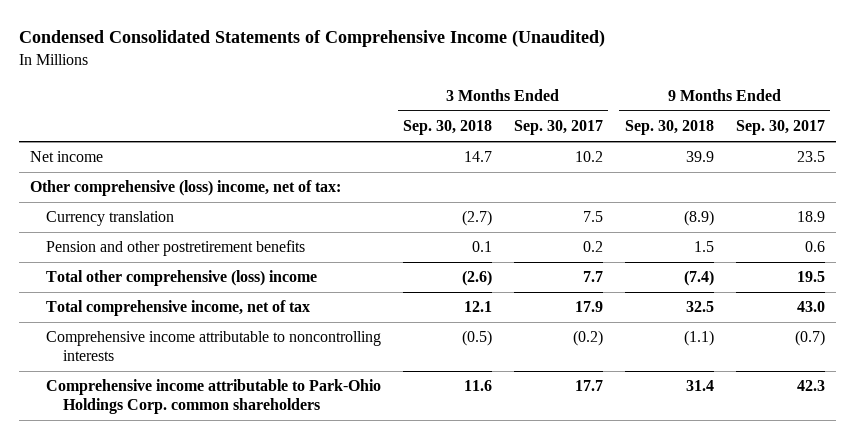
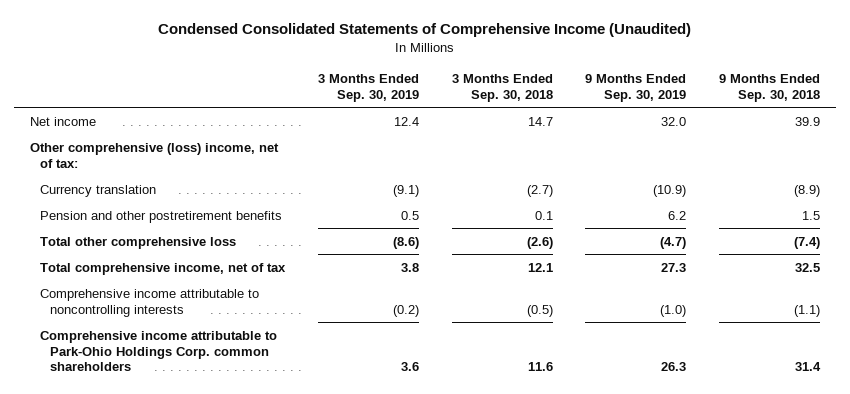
[514,120,604,136] Sep. 30, 2017 -> none
[735,120,825,136] Sep. 30, 2017 -> none
none -> [317,73,419,102] 3 Months Ended Sep. 30, 2019
none -> [585,73,687,102] 9 Months Ended Sep. 30, 2019
[46,270,318,287] Total other comprehensive (loss) income -> [40,236,237,249] Total other comprehensive loss

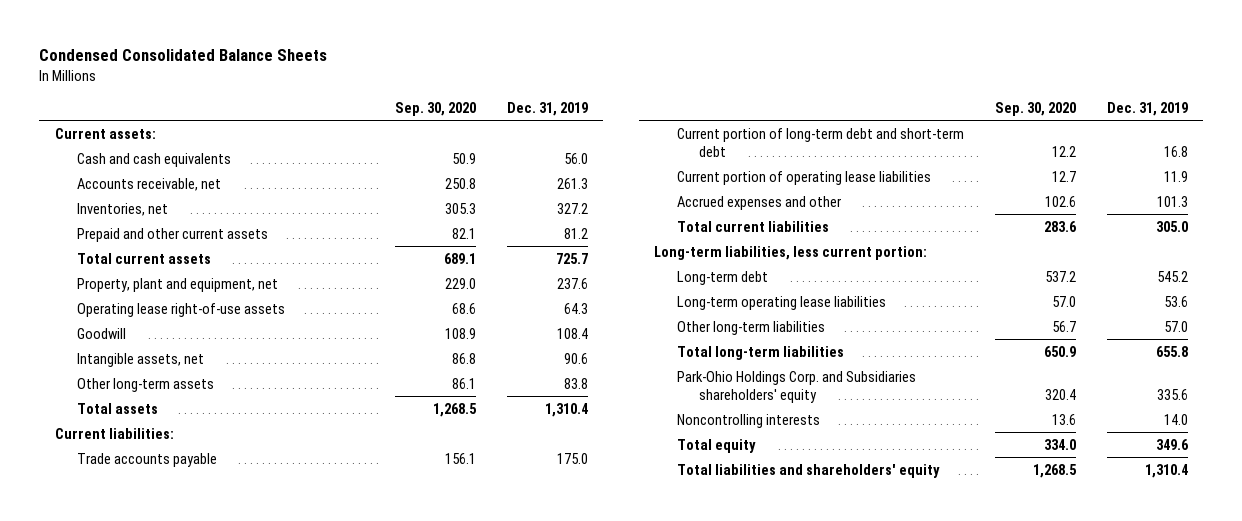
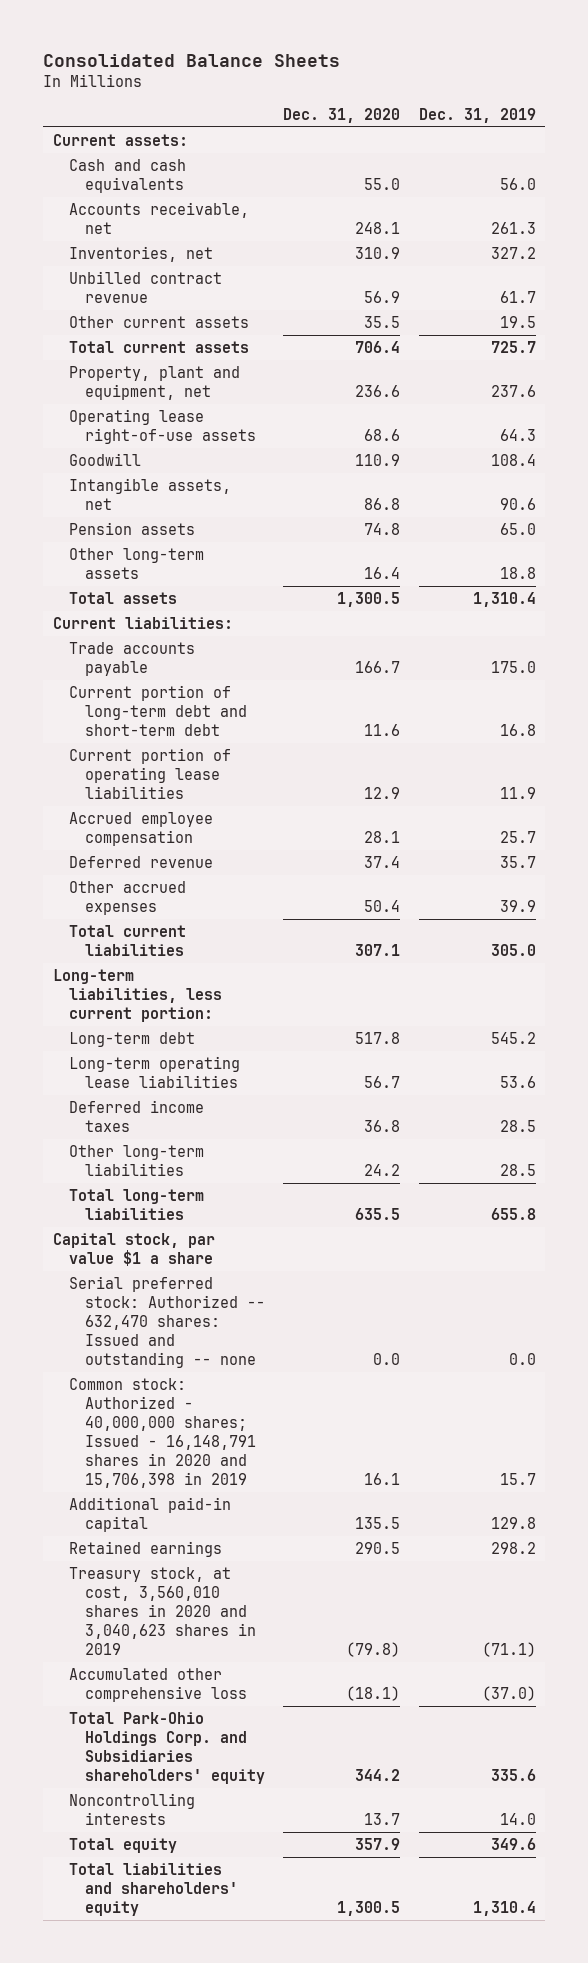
[39,49,328,62] Condensed Consolidated Balance Sheets -> [43,53,341,67] Consolidated Balance Sheets
[394,101,476,116] Sep. 30, 2020 -> none
none -> [283,108,401,124] Dec. 31, 2020
none -> [68,270,222,303] Unbilled contract revenue
[77,227,269,242] Prepaid and other current assets -> [68,315,249,328] Other current assets
[563,227,588,239] 81.2 -> [499,315,536,328] 19.5
none -> [68,521,195,535] Pension assets
[563,377,588,389] 83.8 -> [499,566,536,579] 18.8
none -> [68,811,213,846] Accrued employee compensation
none -> [68,855,213,868] Deferred revenue
[676,195,841,210] Accrued expenses and other -> [68,880,186,915] Other accrued expenses
[1156,195,1188,207] 101.3 -> [499,899,536,912] 39.9
none -> [68,1099,204,1132] Deferred income taxes
[1163,320,1188,332] 57.0 -> [499,1163,536,1176] 28.5
none -> [52,1232,215,1266] Capital stock, par value $1 a share
none -> [68,1275,266,1368] Serial preferred stock: Authorized -- 632,470 shares: Issued and outstanding -- none
none -> [68,1377,257,1488] Common stock: Authorized - 40,000,000 shares; Issued - 16,148,791 shares in 2020 and 15,706,398 in 2019
none -> [68,1496,231,1532] Additional paid-in capital
none -> [68,1540,222,1557] Retained earnings
none -> [68,1566,257,1655] Treasury stock, at cost, 3,560,010 shares in 2020 and 3,040,623 shares in 2019
none -> [68,1667,248,1702] Accumulated other comprehensive loss
[676,370,916,403] Park-Ohio Holdings Corp. and Subsidiaries shareholders' equity -> [68,1711,266,1784] Total Park-Ohio Holdings Corp. and Subsidiaries shareholders' equity

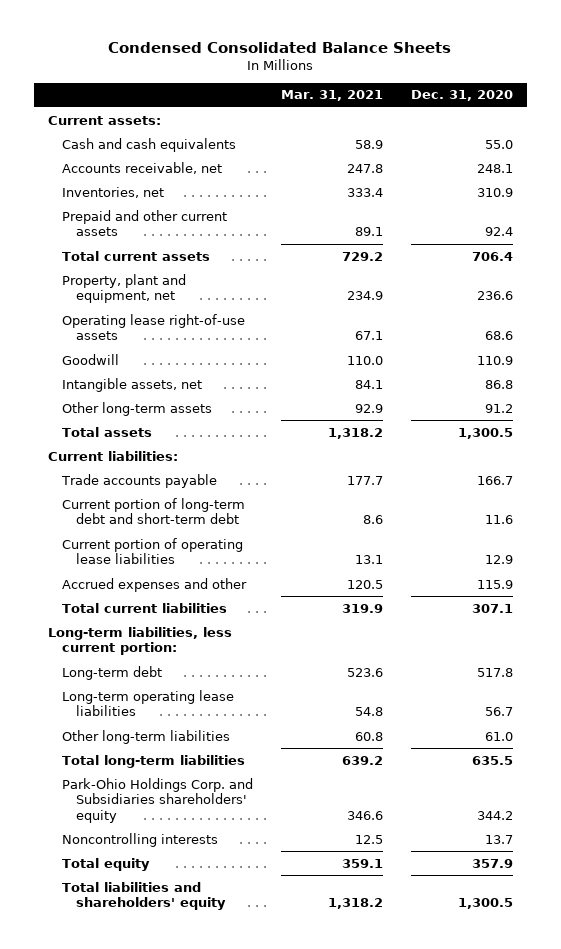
[43,53,341,67] Consolidated Balance Sheets -> [108,42,452,54] Condensed Consolidated Balance Sheets
[418,108,536,124] Dec. 31, 2019 -> none
none -> [281,90,384,102] Mar. 31, 2021
[68,270,222,303] Unbilled contract revenue -> none
[68,315,249,328] Other current assets -> [61,209,227,237] Prepaid and other current assets
[364,315,401,328] 35.5 -> [485,227,514,237] 92.4
[68,521,195,535] Pension assets -> none
[364,566,401,579] 16.4 -> [485,403,514,413] 91.2
[68,811,213,846] Accrued employee compensation -> none
[68,855,213,868] Deferred revenue -> none
[68,880,186,915] Other accrued expenses -> [61,577,247,592] Accrued expenses and other
[364,899,401,912] 50.4 -> [477,579,514,589] 115.9
[68,1099,204,1132] Deferred income taxes -> none
[364,1163,401,1176] 24.2 -> [485,731,514,741] 61.0
[52,1232,215,1266] Capital stock, par value $1 a share -> none
[68,1275,266,1368] Serial preferred stock: Authorized -- 632,470 shares: Issued and outstanding -- none -> none
[68,1377,257,1488] Common stock: Authorized - 40,000,000 shares; Issued - 16,148,791 shares in 2020 and 15,706,398 in 2019 -> none
[68,1496,231,1532] Additional paid-in capital -> none
[68,1540,222,1557] Retained earnings -> none
[68,1566,257,1655] Treasury stock, at cost, 3,560,010 shares in 2020 and 3,040,623 shares in 2019 -> none
[68,1667,248,1702] Accumulated other comprehensive loss -> none
[68,1711,266,1784] Total Park-Ohio Holdings Corp. and Subsidiaries shareholders' equity -> [61,777,253,823] Park-Ohio Holdings Corp. and Subsidiaries shareholders' equity

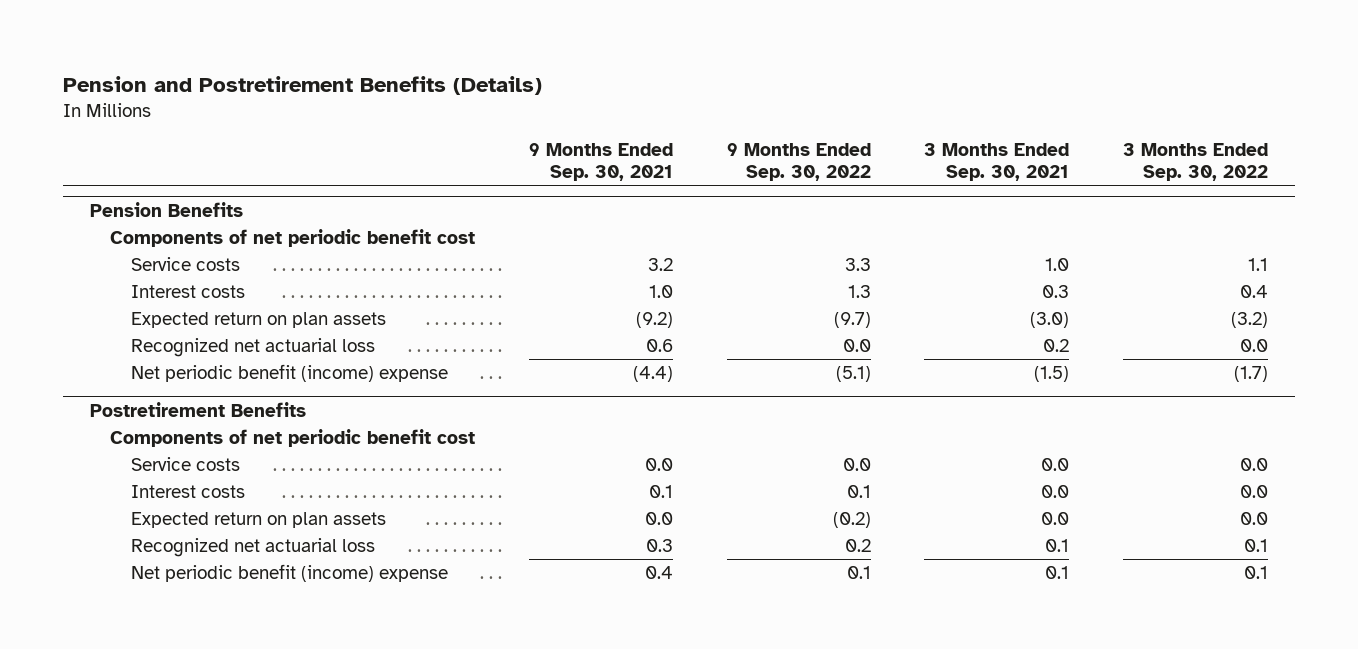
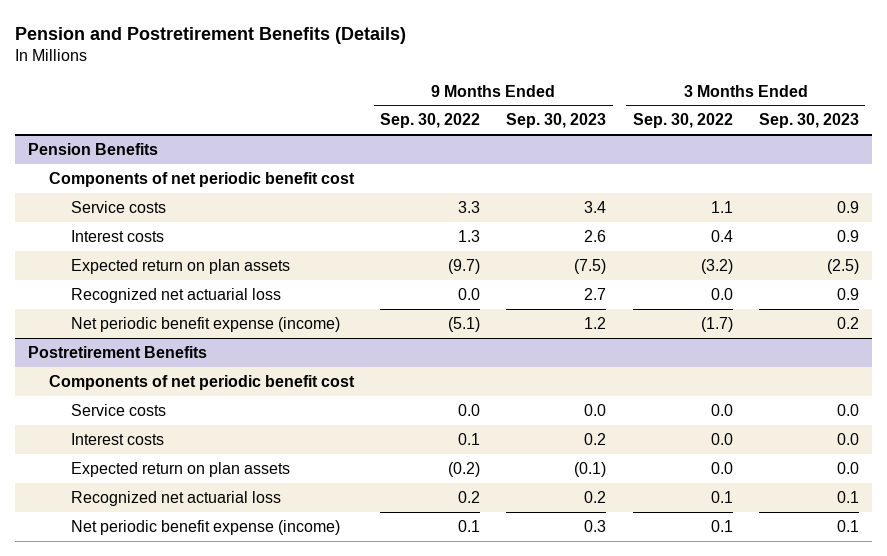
[529,143,674,182] 9 Months Ended Sep. 30, 2021 -> none
[924,143,1070,182] 3 Months Ended Sep. 30, 2021 -> none
none -> [506,113,607,129] Sep. 30, 2023
none -> [758,113,859,129] Sep. 30, 2023
[130,364,448,383] Net periodic benefit (income) expense -> [70,316,340,332] Net periodic benefit expense (income)
[130,564,448,583] Net periodic benefit (income) expense -> [70,519,340,535] Net periodic benefit expense (income)

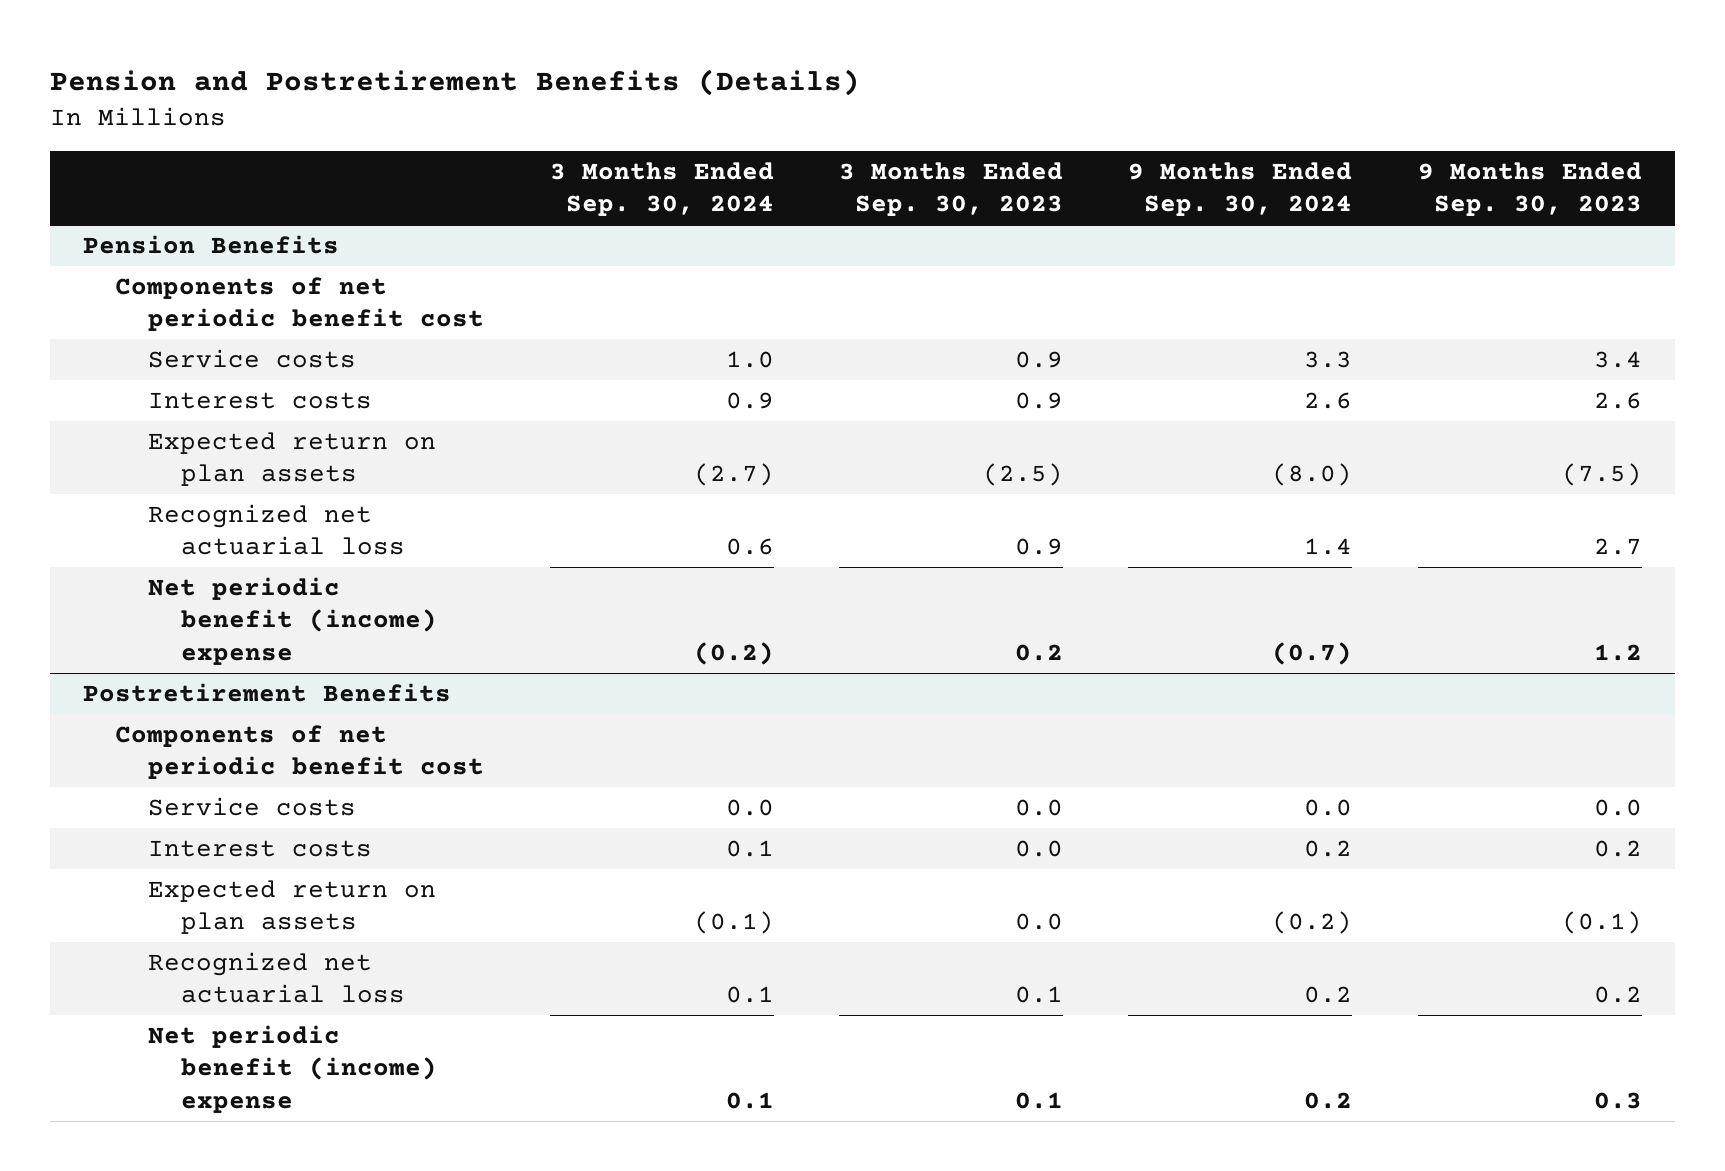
[380,113,481,129] Sep. 30, 2022 -> none
[632,113,733,129] Sep. 30, 2022 -> none
none -> [549,162,774,217] 3 Months Ended Sep. 30, 2024
none -> [1128,162,1353,217] 9 Months Ended Sep. 30, 2024
[70,316,340,332] Net periodic benefit expense (income) -> [148,577,437,665] Net periodic benefit (income) expense
[70,519,340,535] Net periodic benefit expense (income) -> [148,1025,437,1113] Net periodic benefit (income) expense

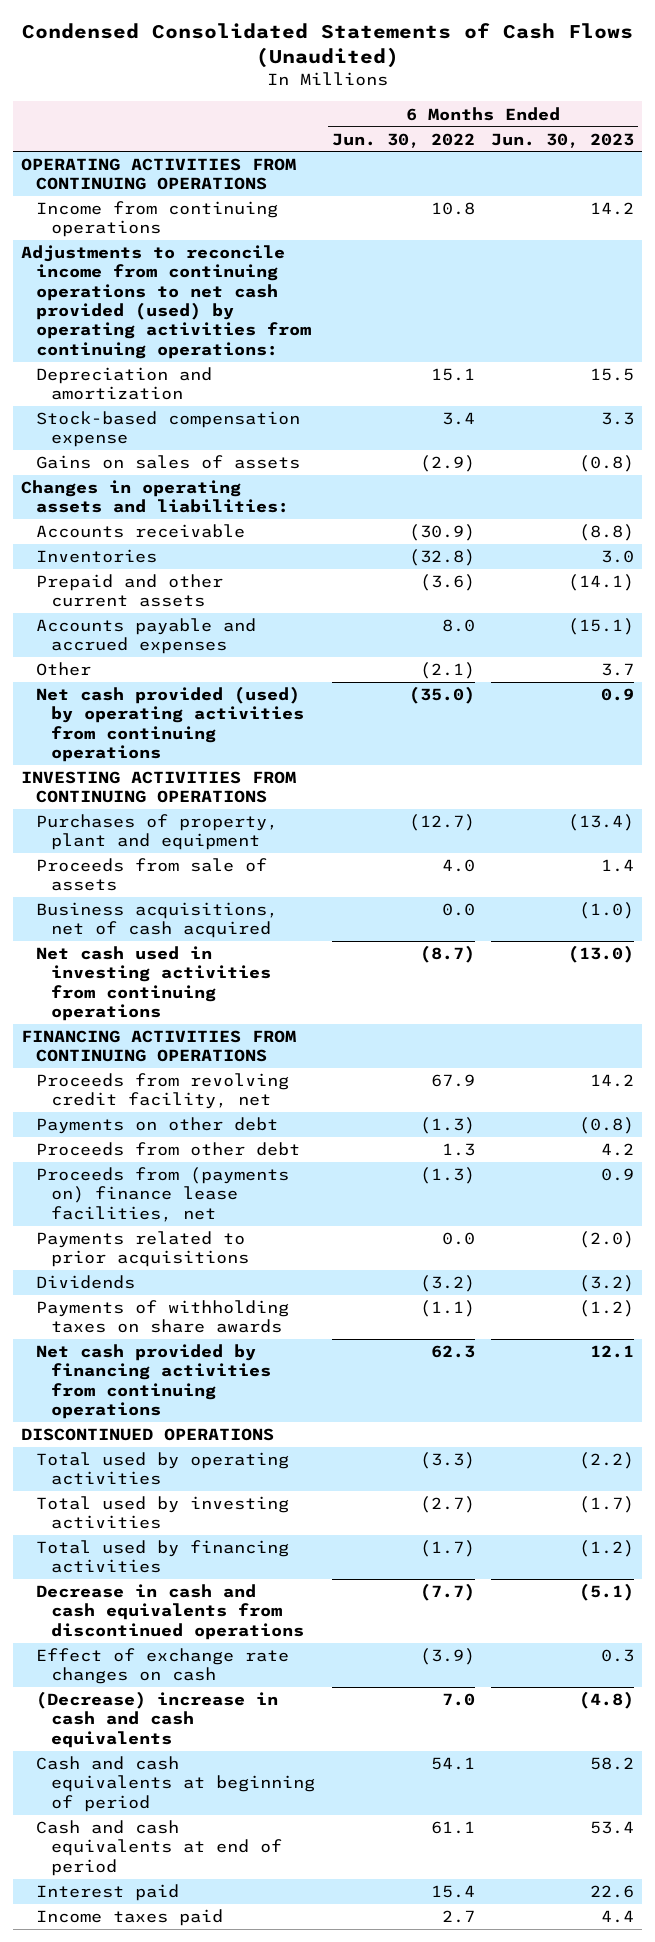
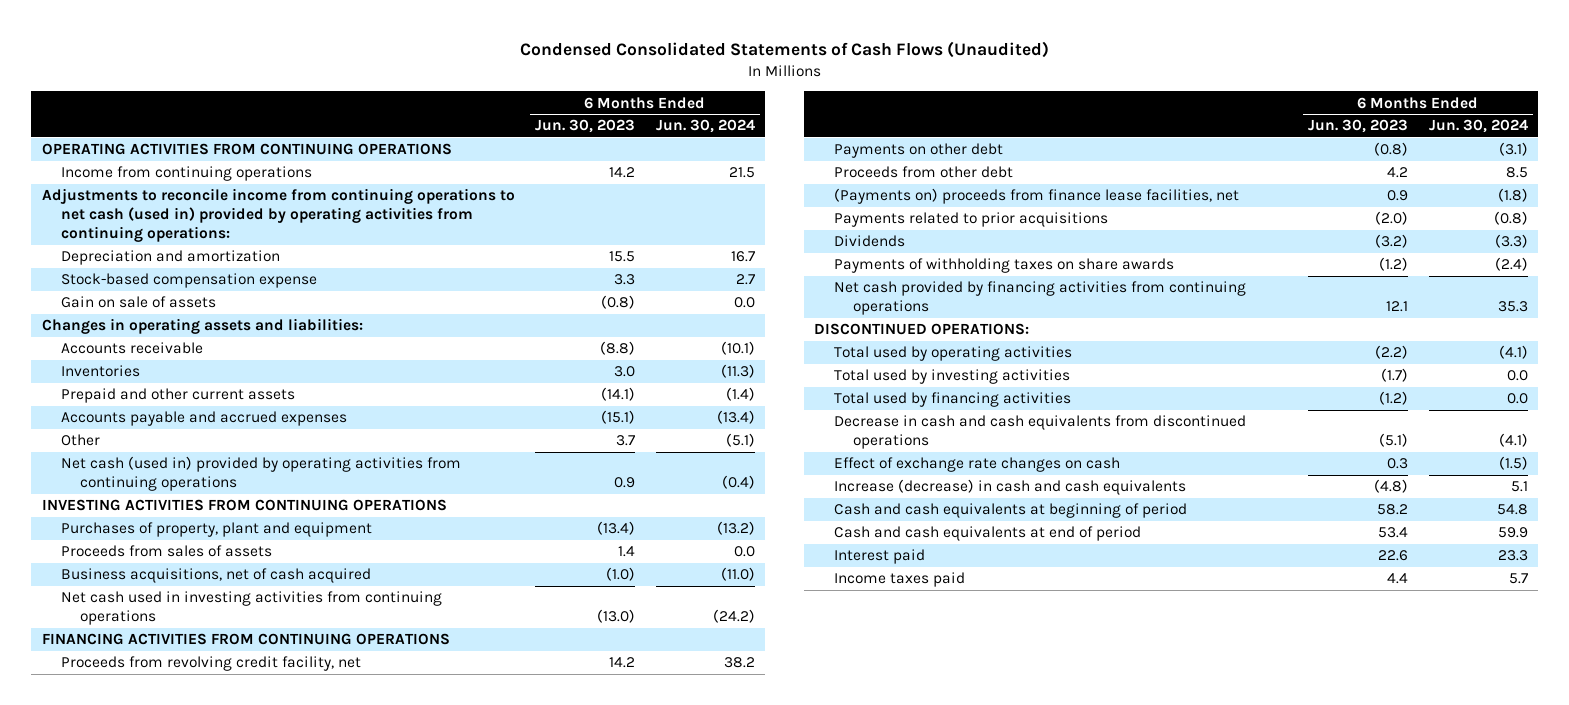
[331,132,475,148] Jun. 30, 2022 -> none
none -> [656,119,756,134] Jun. 30, 2024
[21,245,312,359] Adjustments to reconcile income from continuing operations to net cash provided (used) by operating activities from continuing operations: -> [41,188,515,243] Adjustments to reconcile income from continuing operations to net cash (used in) provided by operating activities from continuing operations:
[36,455,301,470] Gains on sales of assets -> [60,296,216,309] Gain on sale of assets
[36,686,305,763] Net cash provided (used) by operating activities from continuing operations -> [60,456,461,492] Net cash (used in) provided by operating activities from continuing operations
[36,858,268,892] Proceeds from sale of assets -> [60,545,272,558] Proceeds from sales of assets
[36,1167,290,1222] Proceeds from (payments on) finance lease facilities, net -> [833,188,1239,205] (Payments on) proceeds from finance lease facilities, net
[21,1428,275,1442] DISCONTINUED OPERATIONS -> [814,323,1030,336] DISCONTINUED OPERATIONS:
[36,1691,279,1748] (Decrease) increase in cash and cash equivalents -> [833,479,1186,496] Increase (decrease) in cash and cash equivalents

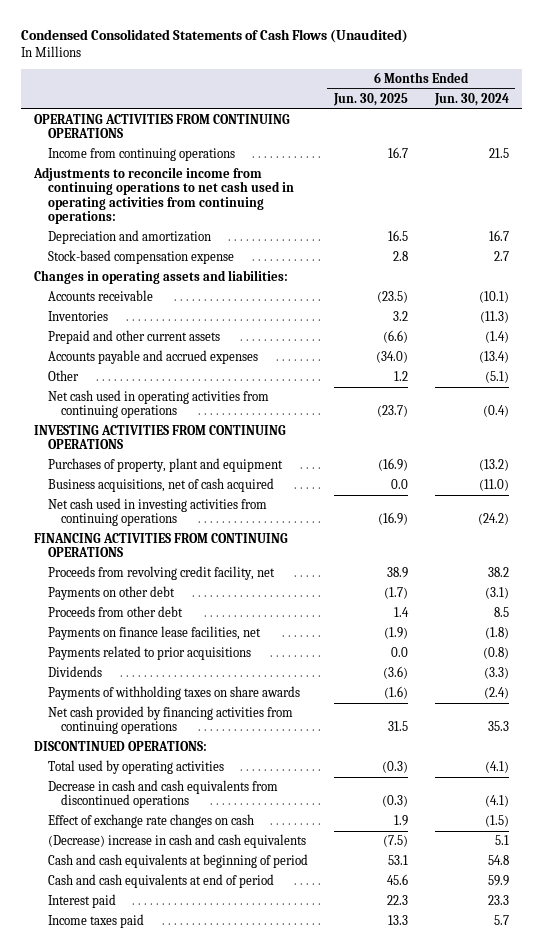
[535,119,636,134] Jun. 30, 2023 -> none
none -> [333,92,409,106] Jun. 30, 2025
[41,188,515,243] Adjustments to reconcile income from continuing operations to net cash (used in) provided by operating activities from continuing operations: -> [33,167,294,224] Adjustments to reconcile income from continuing operations to net cash used in operating activities from continuing operations:
[60,296,216,309] Gain on sale of assets -> none
[60,456,461,492] Net cash (used in) provided by operating activities from continuing operations -> [47,390,269,419] Net cash used in operating activities from continuing operations
[60,545,272,558] Proceeds from sales of assets -> none
[833,188,1239,205] (Payments on) proceeds from finance lease facilities, net -> [47,626,261,641] Payments on finance lease facilities, net
[833,369,1070,385] Total used by investing activities -> none
[833,392,1071,408] Total used by financing activities -> none
[833,479,1186,496] Increase (decrease) in cash and cash equivalents -> [47,834,306,849] (Decrease) increase in cash and cash equivalents

